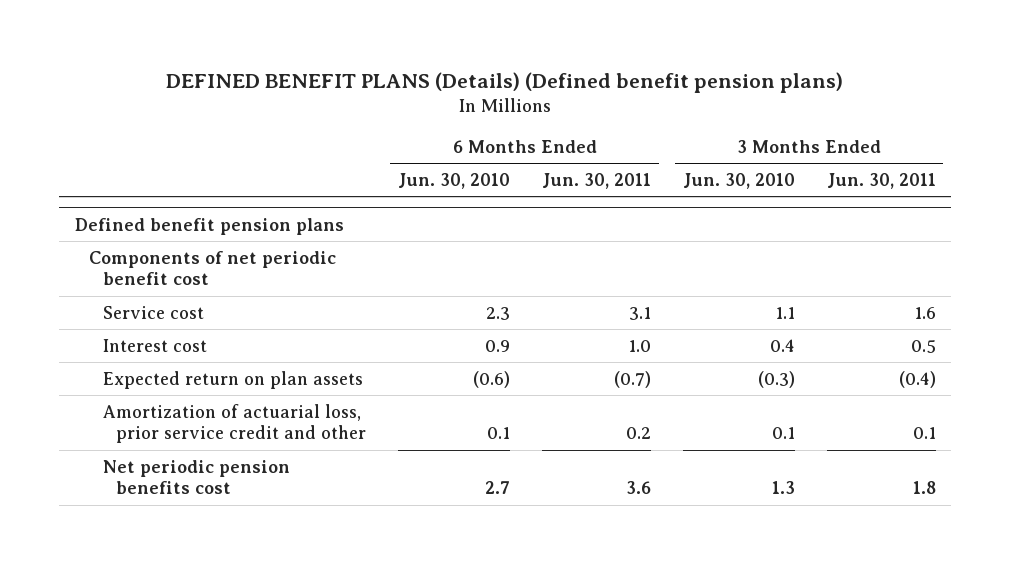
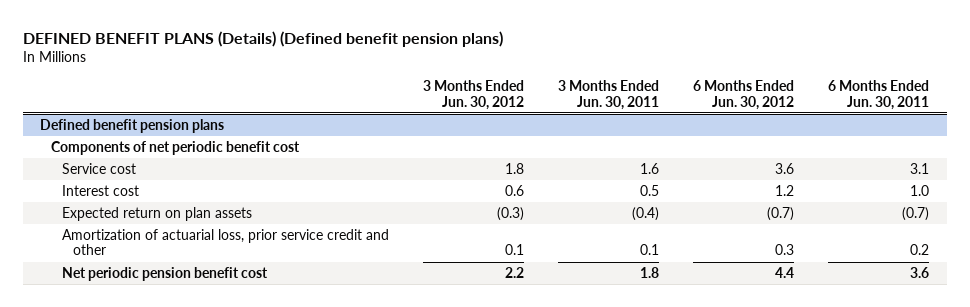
[398,172,511,189] Jun. 30, 2010 -> none
[682,172,795,189] Jun. 30, 2010 -> none
none -> [423,79,525,110] 3 Months Ended Jun. 30, 2012
none -> [693,79,795,110] 6 Months Ended Jun. 30, 2012
[102,459,290,495] Net periodic pension benefits cost -> [61,266,268,281] Net periodic pension benefit cost

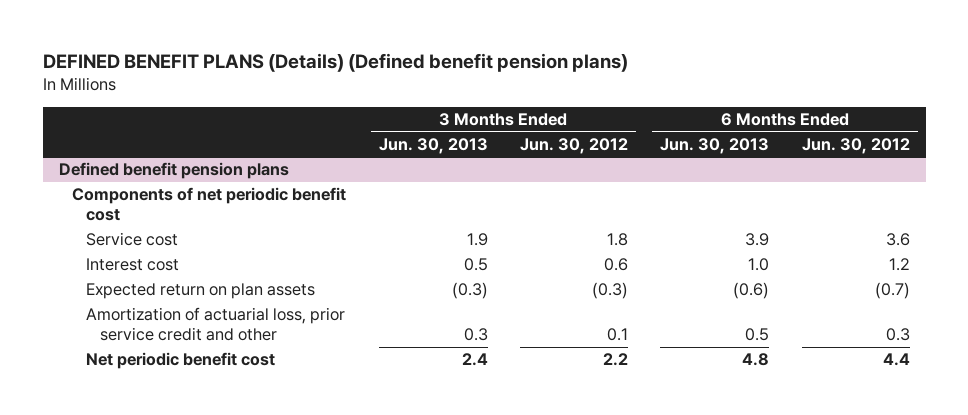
[558,79,660,110] 3 Months Ended Jun. 30, 2011 -> none
[828,79,930,110] 6 Months Ended Jun. 30, 2011 -> none
none -> [378,137,488,154] Jun. 30, 2013
none -> [660,137,770,154] Jun. 30, 2013
[61,266,268,281] Net periodic pension benefit cost -> [86,352,276,370] Net periodic benefit cost

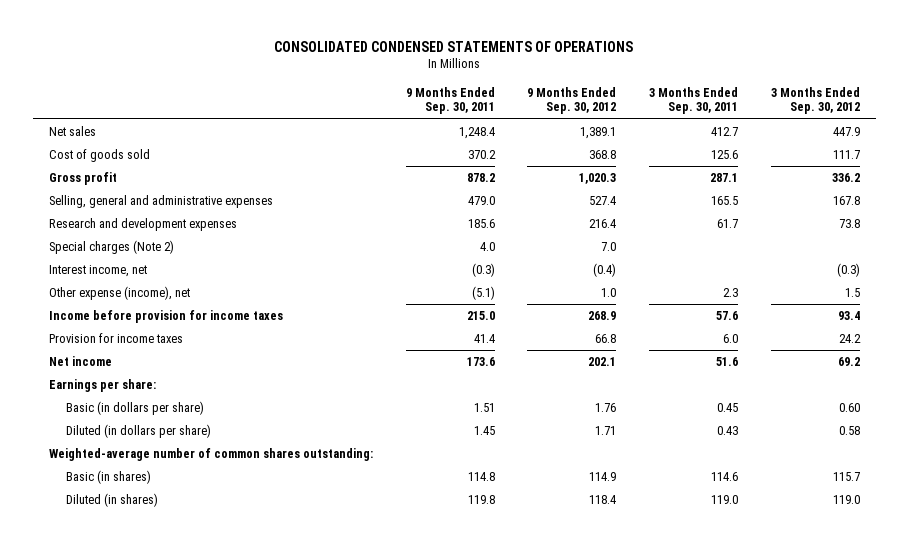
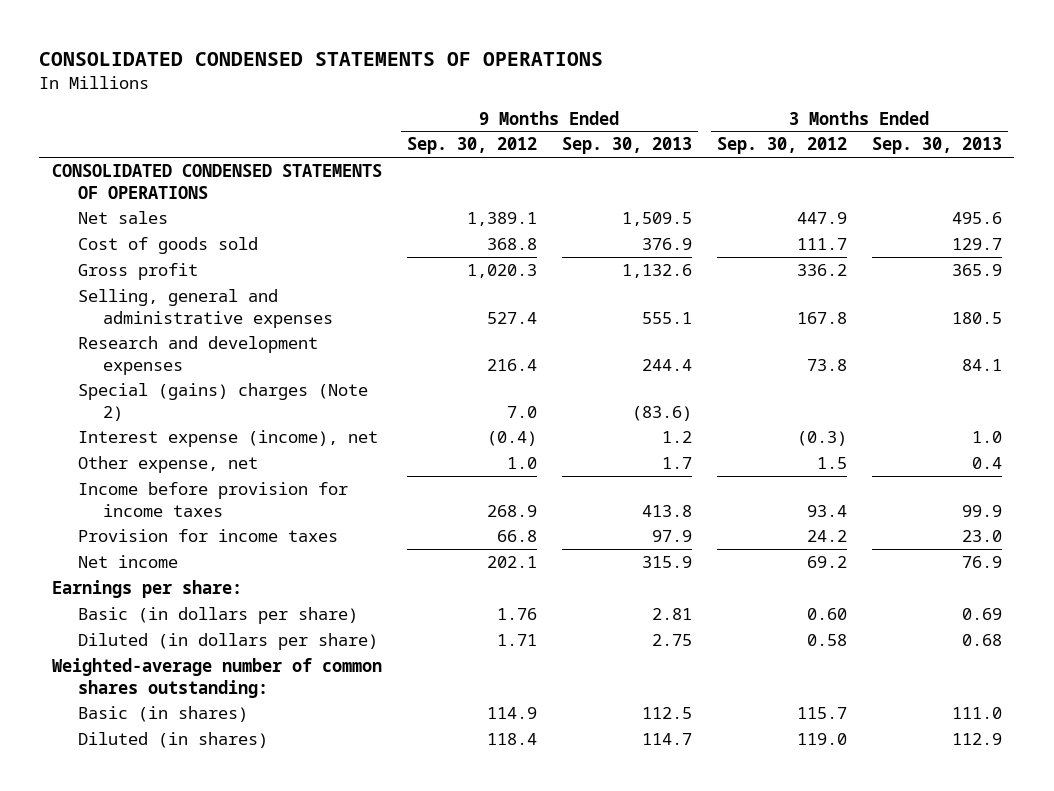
[405,86,495,115] 9 Months Ended Sep. 30, 2011 -> none
[648,86,738,115] 3 Months Ended Sep. 30, 2011 -> none
none -> [561,137,692,155] Sep. 30, 2013
none -> [871,137,1002,155] Sep. 30, 2013
none -> [51,163,382,199] CONSOLIDATED CONDENSED STATEMENTS OF OPERATIONS
[48,240,174,255] Special charges (Note 2) -> [77,382,368,421] Special (gains) charges (Note 2)
[48,265,147,278] Interest income, net -> [77,429,378,447] Interest expense (income), net
[48,286,190,301] Other expense (income), net -> [77,455,258,473] Other expense, net

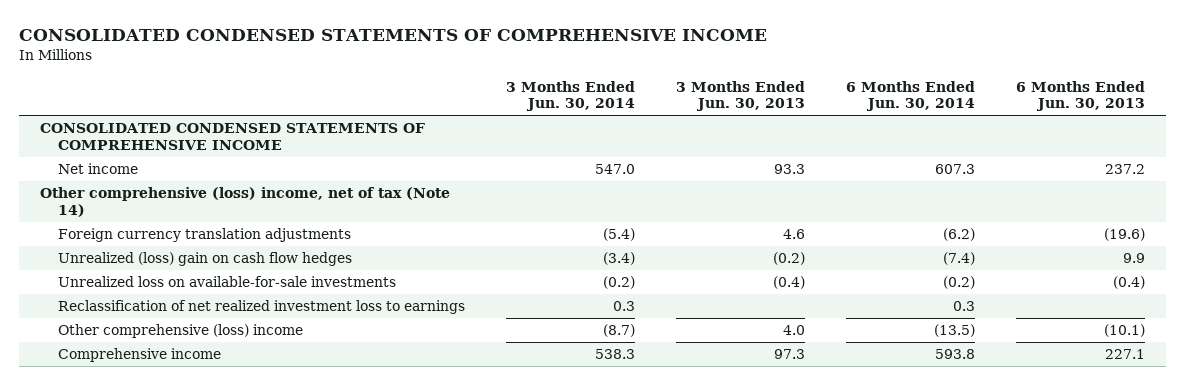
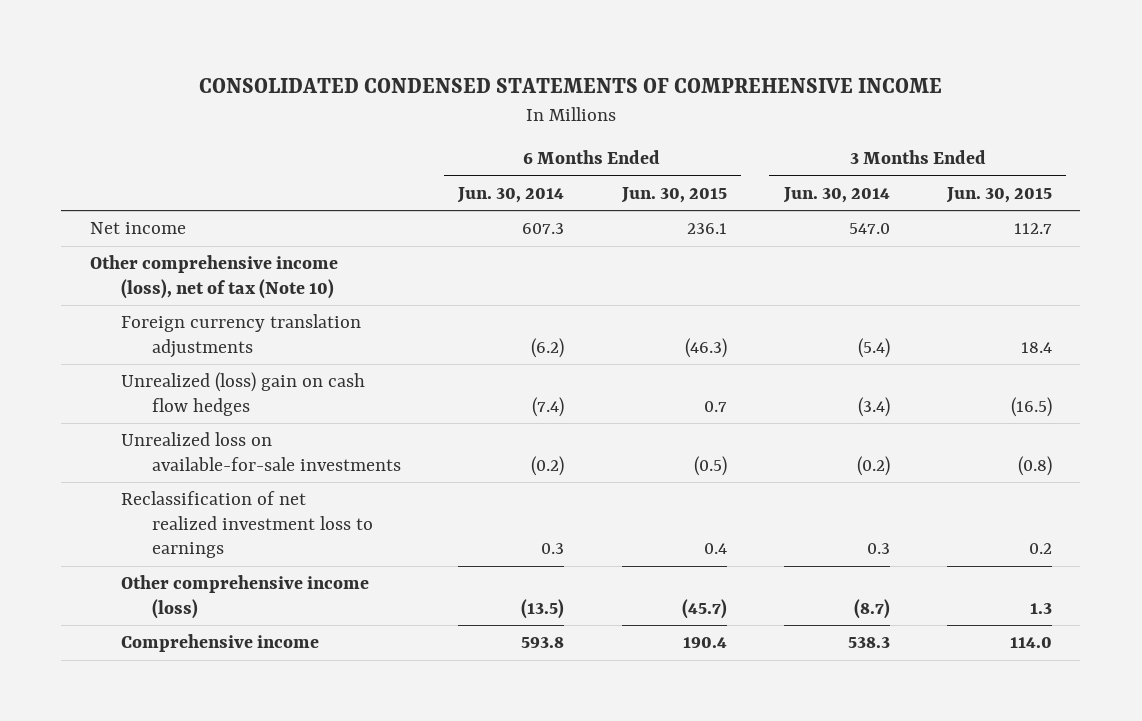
[676,80,806,112] 3 Months Ended Jun. 30, 2013 -> none
[1016,80,1146,112] 6 Months Ended Jun. 30, 2013 -> none
none -> [620,186,727,203] Jun. 30, 2015
none -> [945,186,1052,203] Jun. 30, 2015
[39,123,425,150] CONSOLIDATED CONDENSED STATEMENTS OF COMPREHENSIVE INCOME -> none
[39,187,450,217] Other comprehensive (loss) income, net of tax (Note 14) -> [89,255,338,299] Other comprehensive income (loss), net of tax (Note 10)
[58,324,304,339] Other comprehensive (loss) income -> [121,575,370,619] Other comprehensive income (loss)

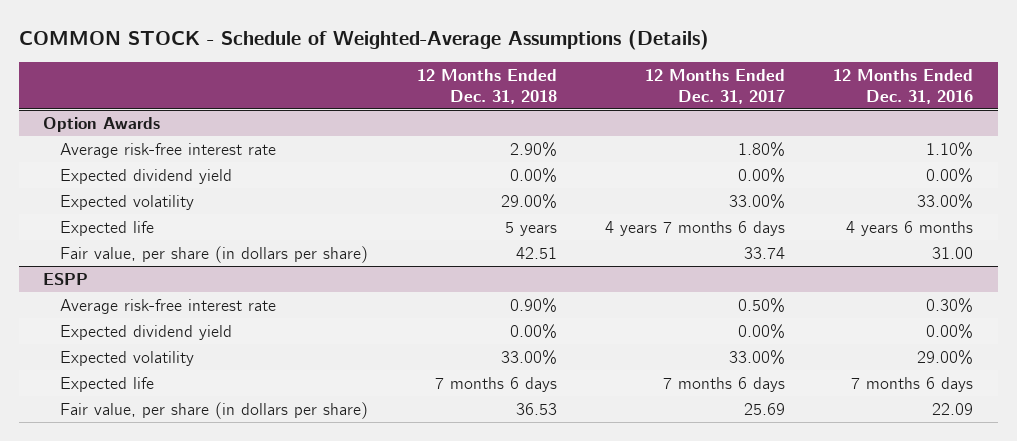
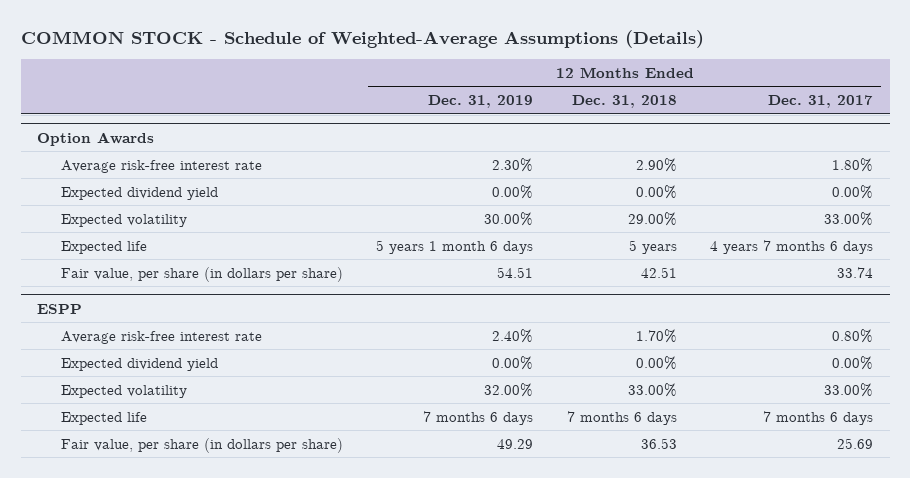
[833,68,974,104] 12 Months Ended Dec. 31, 2016 -> none
none -> [428,95,534,109] Dec. 31, 2019
[509,297,557,313] 0.90% -> [635,328,677,343] 1.70%
[738,297,786,313] 0.50% -> [832,328,874,343] 0.80%

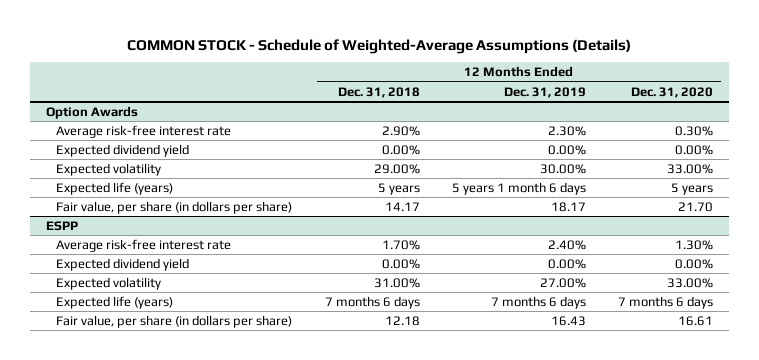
[768,95,874,109] Dec. 31, 2017 -> none
none -> [631,86,714,98] Dec. 31, 2020
[61,240,148,254] Expected life -> [56,181,174,195] Expected life (years)
[497,266,534,278] 54.51 -> [550,201,586,212] 18.17
[640,266,677,278] 42.51 -> [384,201,420,211] 14.17
[484,382,534,397] 32.00% -> [539,277,586,288] 27.00%
[627,382,677,397] 33.00% -> [373,277,420,288] 31.00%
[61,411,148,425] Expected life -> [56,295,174,309] Expected life (years)
[497,438,534,449] 49.29 -> [550,315,586,326] 16.43
[640,437,677,449] 36.53 -> [384,315,420,326] 12.18

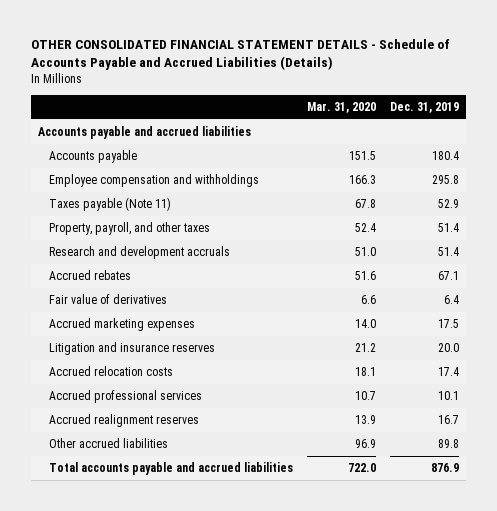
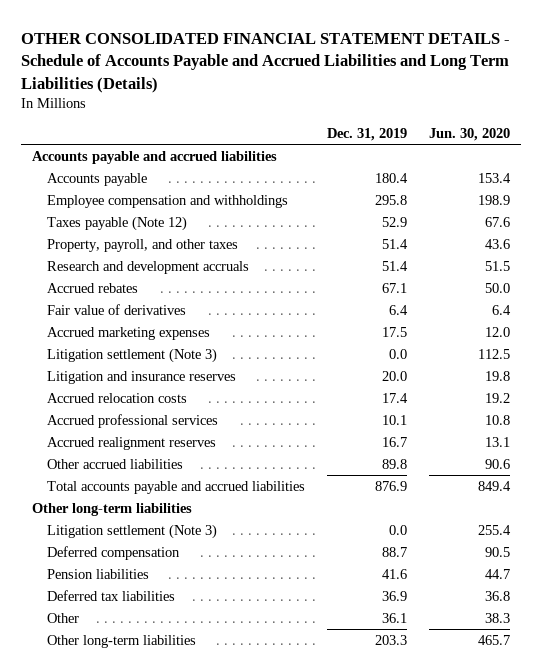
[30,38,450,71] OTHER CONSOLIDATED FINANCIAL STATEMENT DETAILS - Schedule of Accounts Payable and Accrued Liabilities (Details) -> [21,32,511,93] OTHER CONSOLIDATED FINANCIAL STATEMENT DETAILS - Schedule of Accounts Payable and Accrued Liabilities and Long Term Liabilities (Details)
[307,102,377,114] Mar. 31, 2020 -> none
none -> [428,128,510,142] Jun. 30, 2020
[48,197,171,212] Taxes payable (Note 11) -> [47,215,188,231] Taxes payable (Note 12)
none -> [47,347,218,363] Litigation settlement (Note 3)
none -> [32,502,193,516] Other long-term liabilities
none -> [47,523,218,539] Litigation settlement (Note 3)
none -> [47,545,181,560] Deferred compensation
none -> [47,568,150,579] Pension liabilities
none -> [47,589,176,601] Deferred tax liabilities
none -> [47,612,80,623] Other
none -> [47,634,197,648] Other long-term liabilities

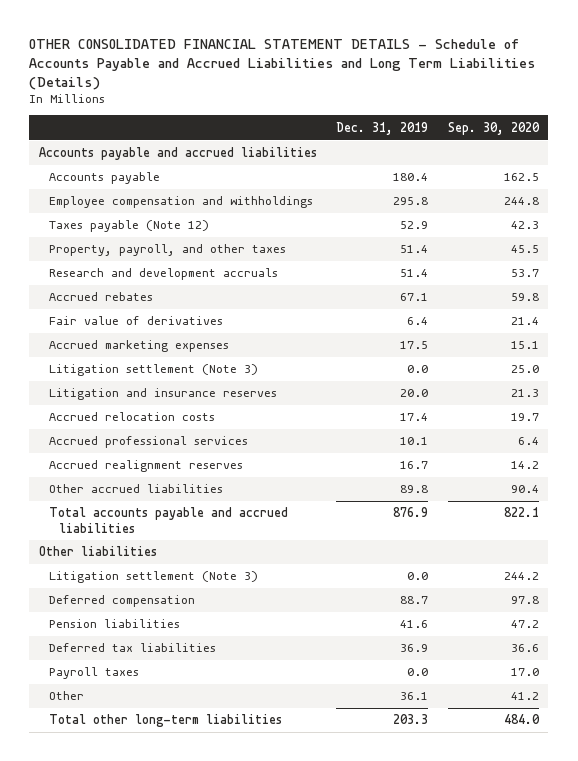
[428,128,510,142] Jun. 30, 2020 -> none
none -> [447,121,540,135] Sep. 30, 2020
[32,502,193,516] Other long-term liabilities -> [39,546,158,557] Other liabilities
none -> [49,667,140,680] Payroll taxes
[47,634,197,648] Other long-term liabilities -> [49,714,283,728] Total other long-term liabilities

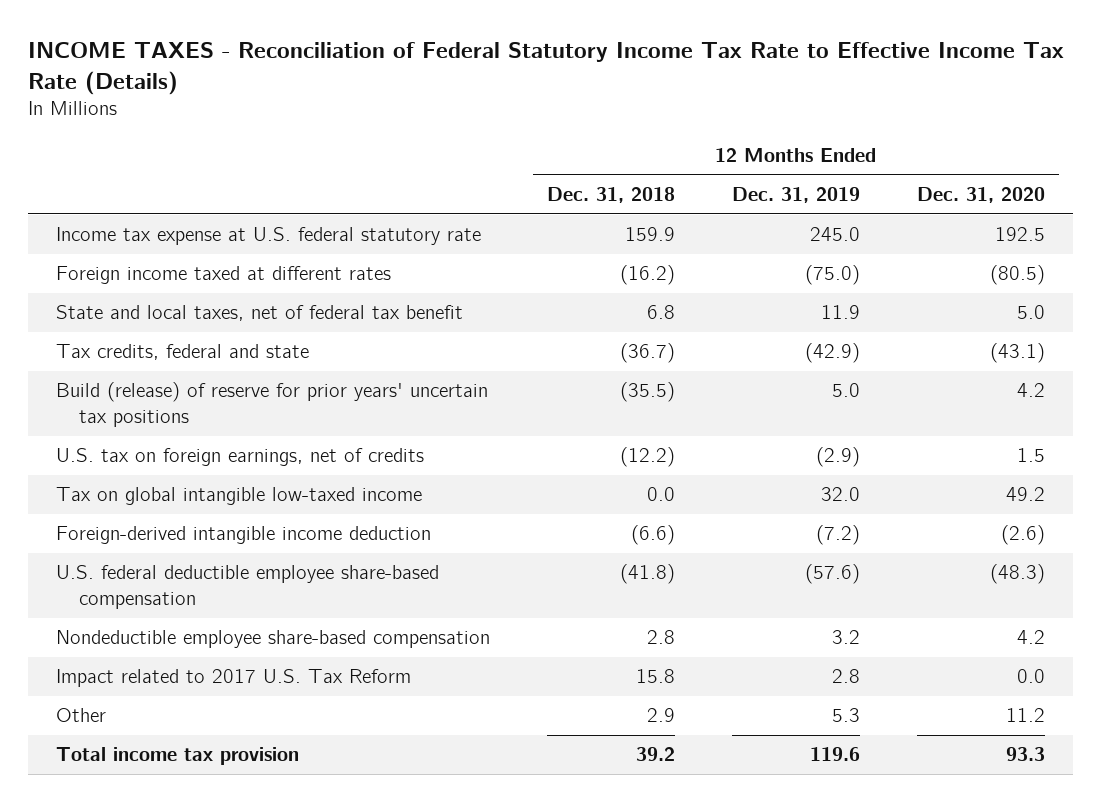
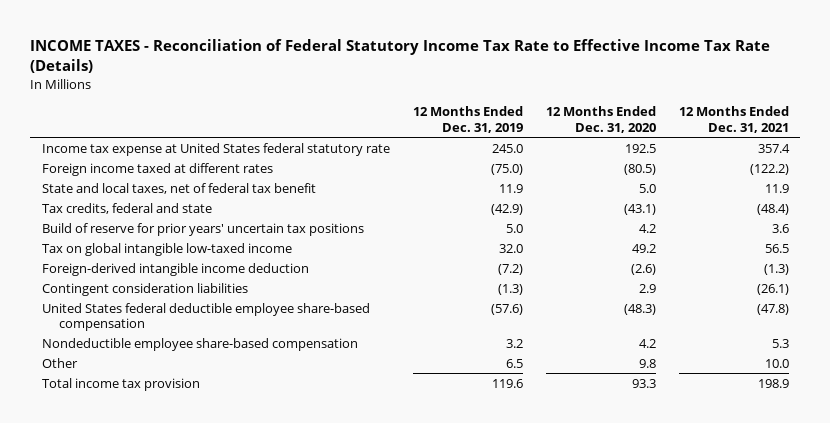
[546,186,675,203] Dec. 31, 2018 -> none
none -> [678,106,789,134] 12 Months Ended Dec. 31, 2021
[55,227,481,246] Income tax expense at U.S. federal statutory rate -> [41,142,390,156] Income tax expense at United States federal statutory rate
[55,448,424,467] U.S. tax on foreign earnings, net of credits -> none
[55,382,488,427] Build (release) of reserve for prior years' uncertain tax positions -> [41,222,364,236] Build of reserve for prior years' uncertain tax positions
none -> [41,282,248,296] Contingent consideration liabilities
[55,565,439,609] U.S. federal deductible employee share-based compensation -> [41,302,370,332] United States federal deductible employee share-based compensation
[55,669,411,688] Impact related to 2017 U.S. Tax Reform -> none
[831,708,860,723] 5.3 -> [505,358,523,368] 6.5
[1005,708,1045,723] 11.2 -> [638,358,656,368] 9.8

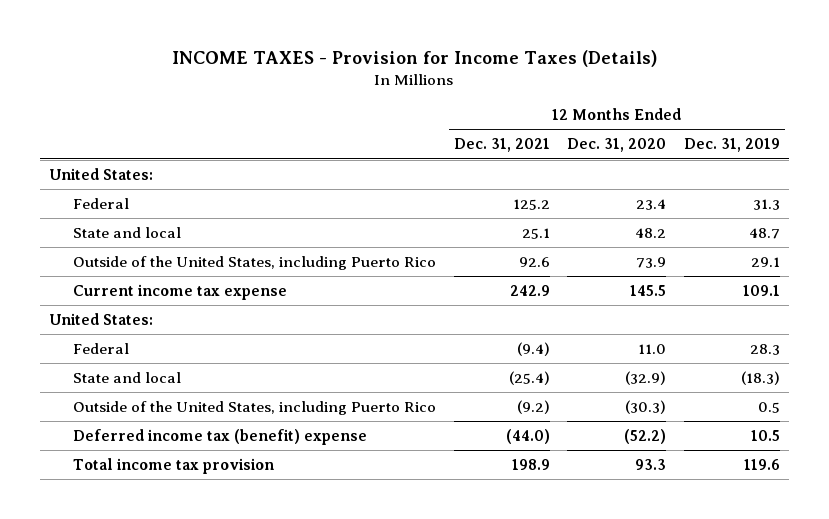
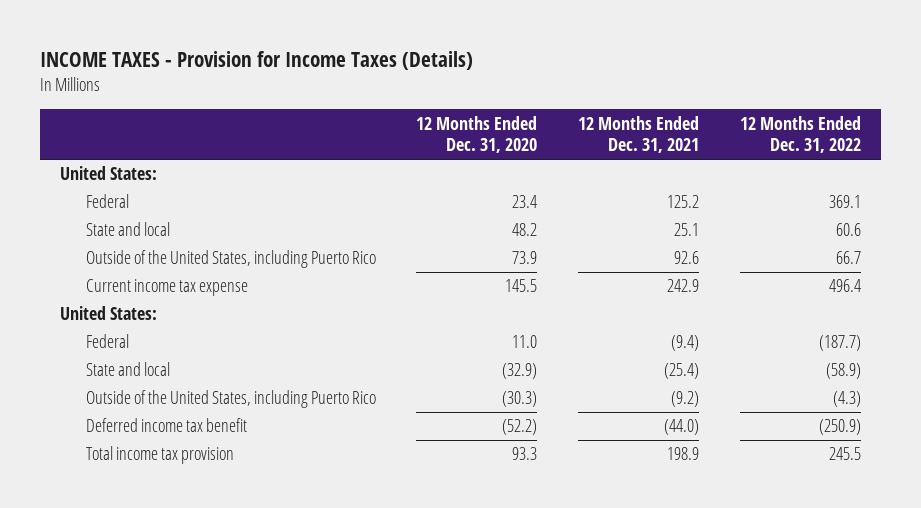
[684,138,781,153] Dec. 31, 2019 -> none
none -> [739,115,861,154] 12 Months Ended Dec. 31, 2022
[72,428,367,445] Deferred income tax (benefit) expense -> [85,418,247,433] Deferred income tax benefit

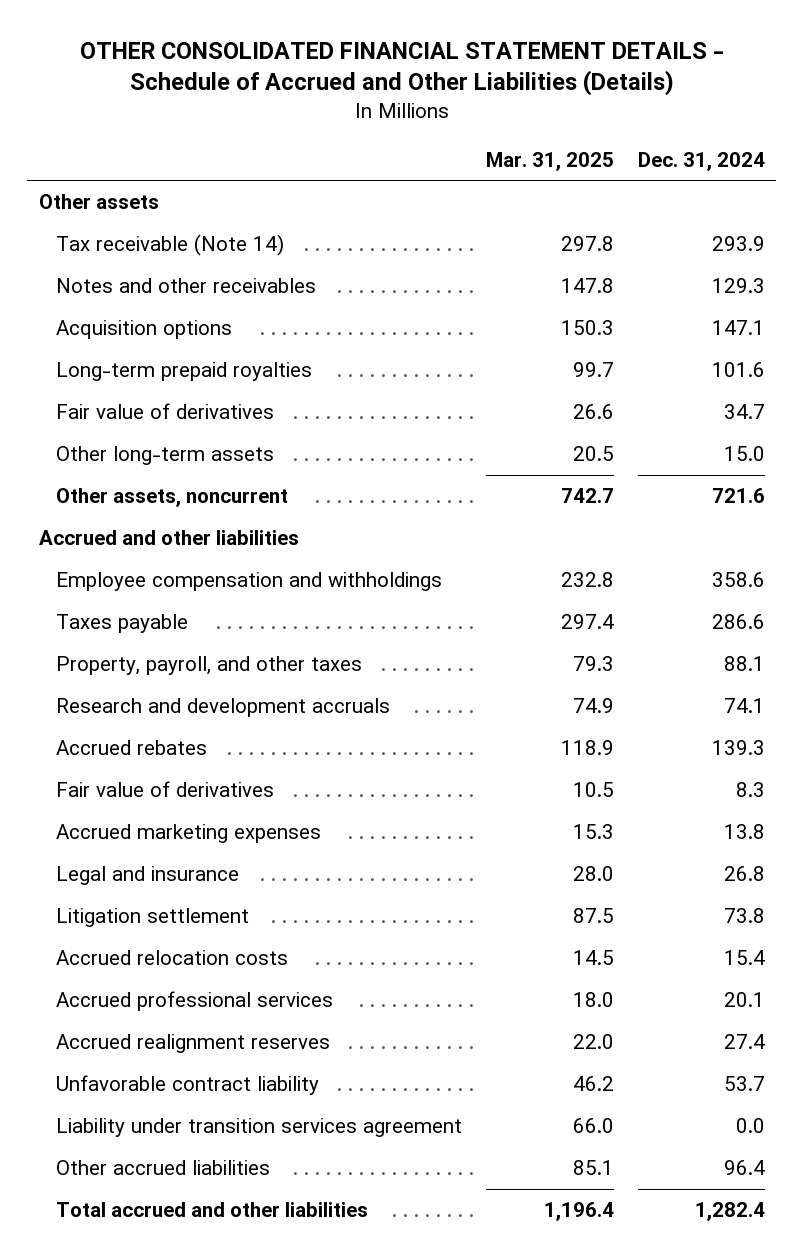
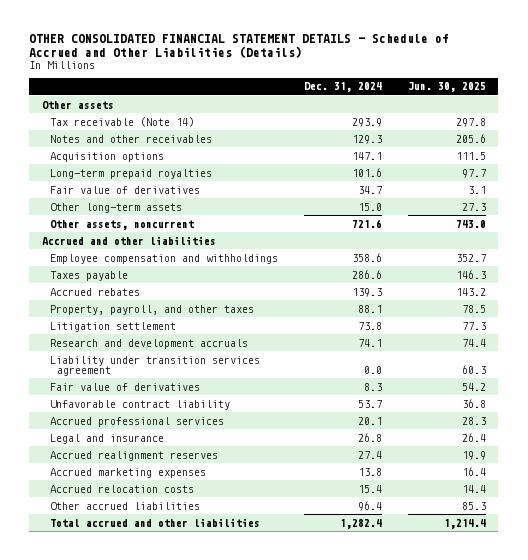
[485,151,614,171] Mar. 31, 2025 -> none
none -> [407,82,486,93] Jun. 30, 2025
[56,740,208,756] Accrued rebates -> [49,287,140,296] Accrued rebates
[56,908,250,928] Litigation settlement -> [49,321,176,332] Litigation settlement
[56,1118,463,1138] Liability under transition services agreement -> [49,355,260,376] Liability under transition services agreement
[56,1075,320,1096] Unfavorable contract liability -> [49,399,230,410] Unfavorable contract liability
[56,866,240,886] Legal and insurance -> [49,433,164,444] Legal and insurance
[56,824,322,844] Accrued marketing expenses -> [49,467,206,478] Accrued marketing expenses
[56,950,289,966] Accrued relocation costs -> [49,484,194,493] Accrued relocation costs

